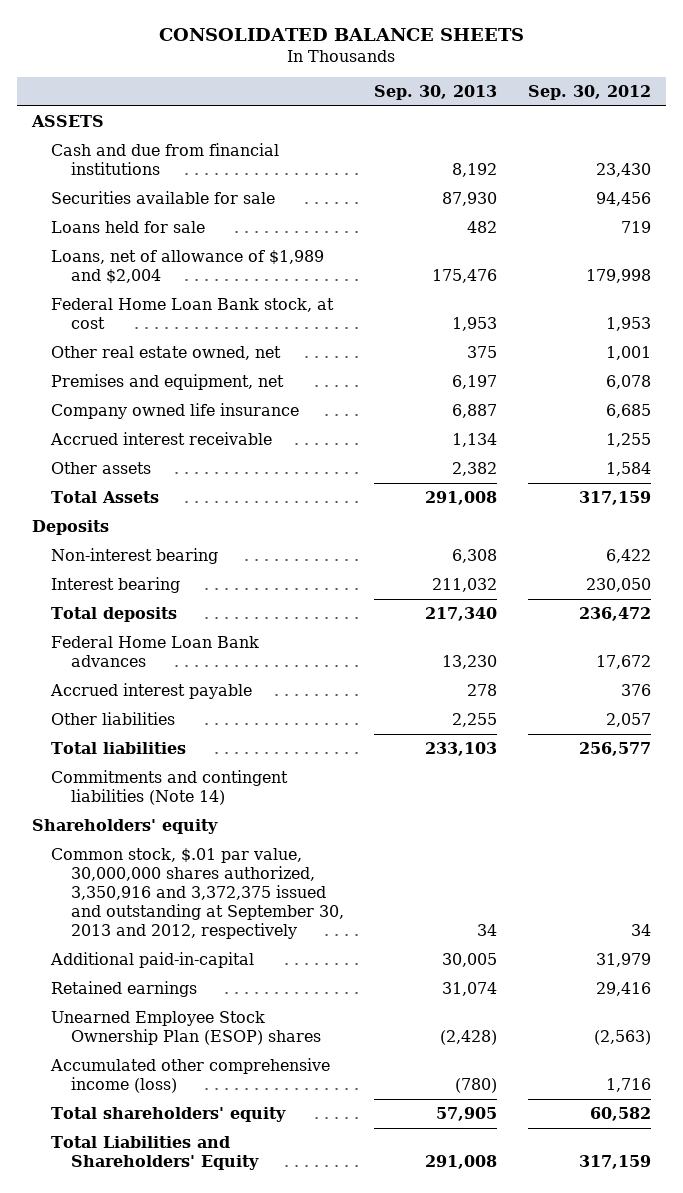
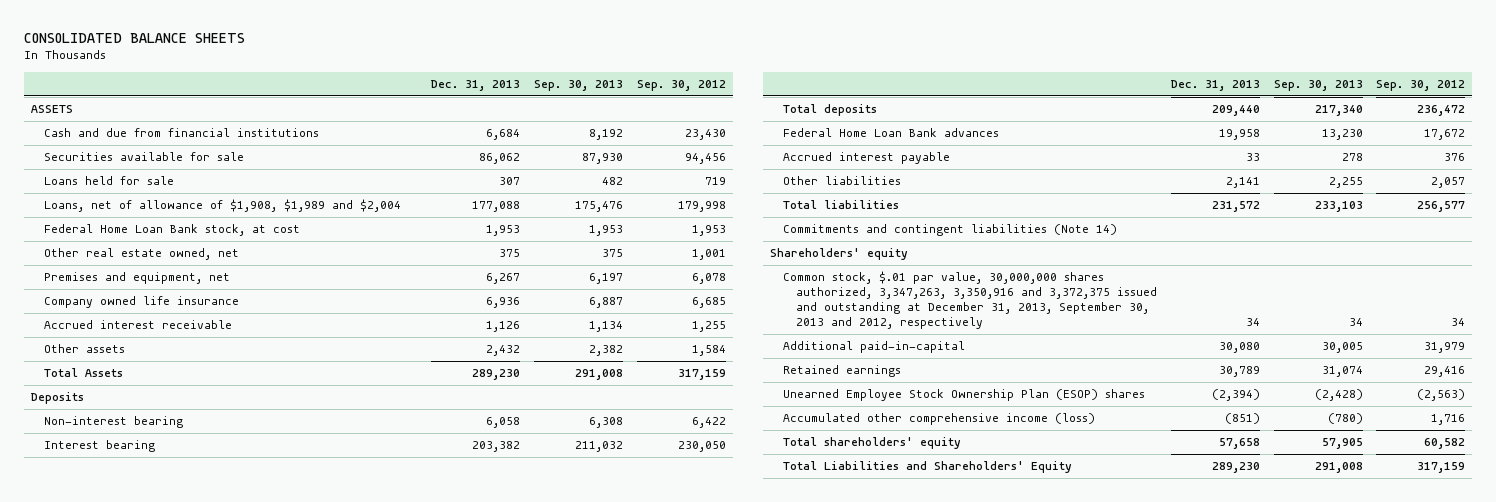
none -> [431,79,521,91] Dec. 31, 2013
[51,250,325,285] Loans, net of allowance of $1,989 and $2,004 -> [43,199,401,213] Loans, net of allowance of $1,908, $1,989 and $2,004
[51,848,344,939] Common stock, $.01 par value, 30,000,000 shares authorized, 3,350,916 and 3,372,375 issued and outstanding at September 30, 2013 and 2012, respectively -> [783,271,1158,330] Common stock, $.01 par value, 30,000,000 shares authorized, 3,347,263, 3,350,916 and 3,372,375 issued and outstanding at December 31, 2013, September 30, 2013 and 2012, respectively

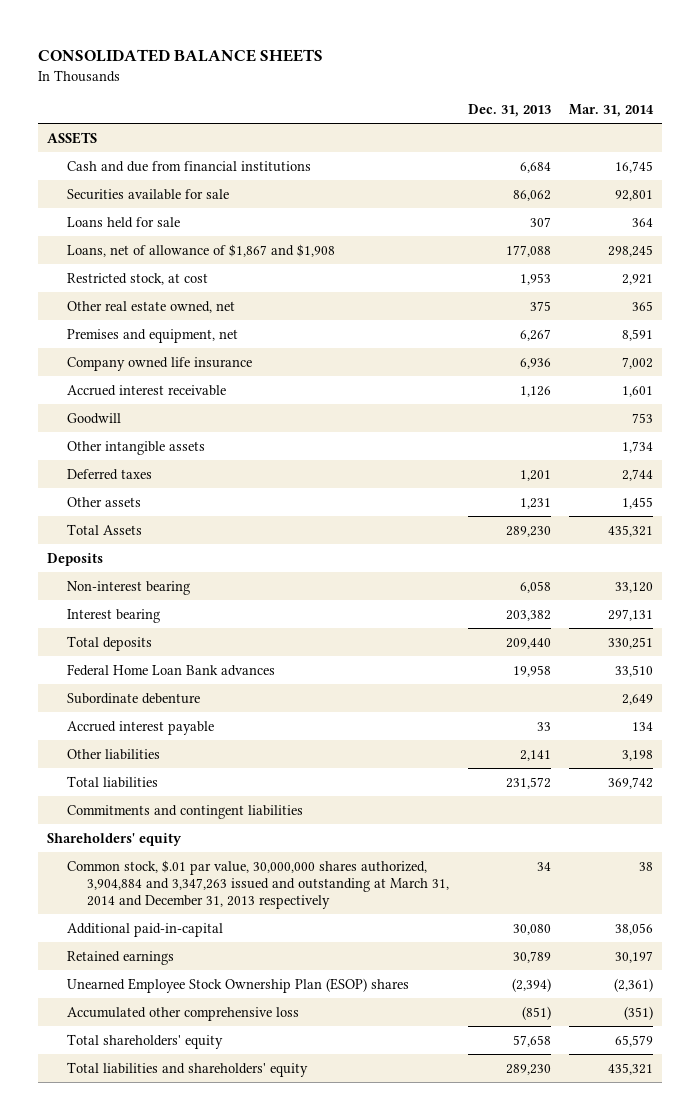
[534,79,624,91] Sep. 30, 2013 -> none
[637,79,727,91] Sep. 30, 2012 -> none
none -> [569,103,655,117] Mar. 31, 2014
[43,199,401,213] Loans, net of allowance of $1,908, $1,989 and $2,004 -> [67,243,336,257] Loans, net of allowance of $1,867 and $1,908
[43,224,300,237] Federal Home Loan Bank stock, at cost -> [67,272,209,285] Restricted stock, at cost
none -> [67,412,122,424] Goodwill
none -> [67,440,206,455] Other intangible assets
none -> [67,468,153,480] Deferred taxes
[486,345,521,357] 2,432 -> [519,497,551,509] 1,231
none -> [67,692,201,704] Subordinate debenture
[783,224,1118,237] Commitments and contingent liabilities (Note 14) -> [67,804,304,819] Commitments and contingent liabilities
[783,271,1158,330] Common stock, $.01 par value, 30,000,000 shares authorized, 3,347,263, 3,350,916 and 3,372,375 issued and outstanding at December 31, 2013, September 30, 2013 and 2012, respectively -> [67,859,450,910] Common stock, $.01 par value, 30,000,000 shares authorized, 3,904,884 and 3,347,263 issued and outstanding at March 31, 2014 and December 31, 2013 respectively
[783,413,1096,426] Accumulated other comprehensive income (loss) -> [67,1006,300,1021] Accumulated other comprehensive loss
[783,461,1073,474] Total Liabilities and Shareholders' Equity -> [67,1061,309,1077] Total liabilities and shareholders' equity

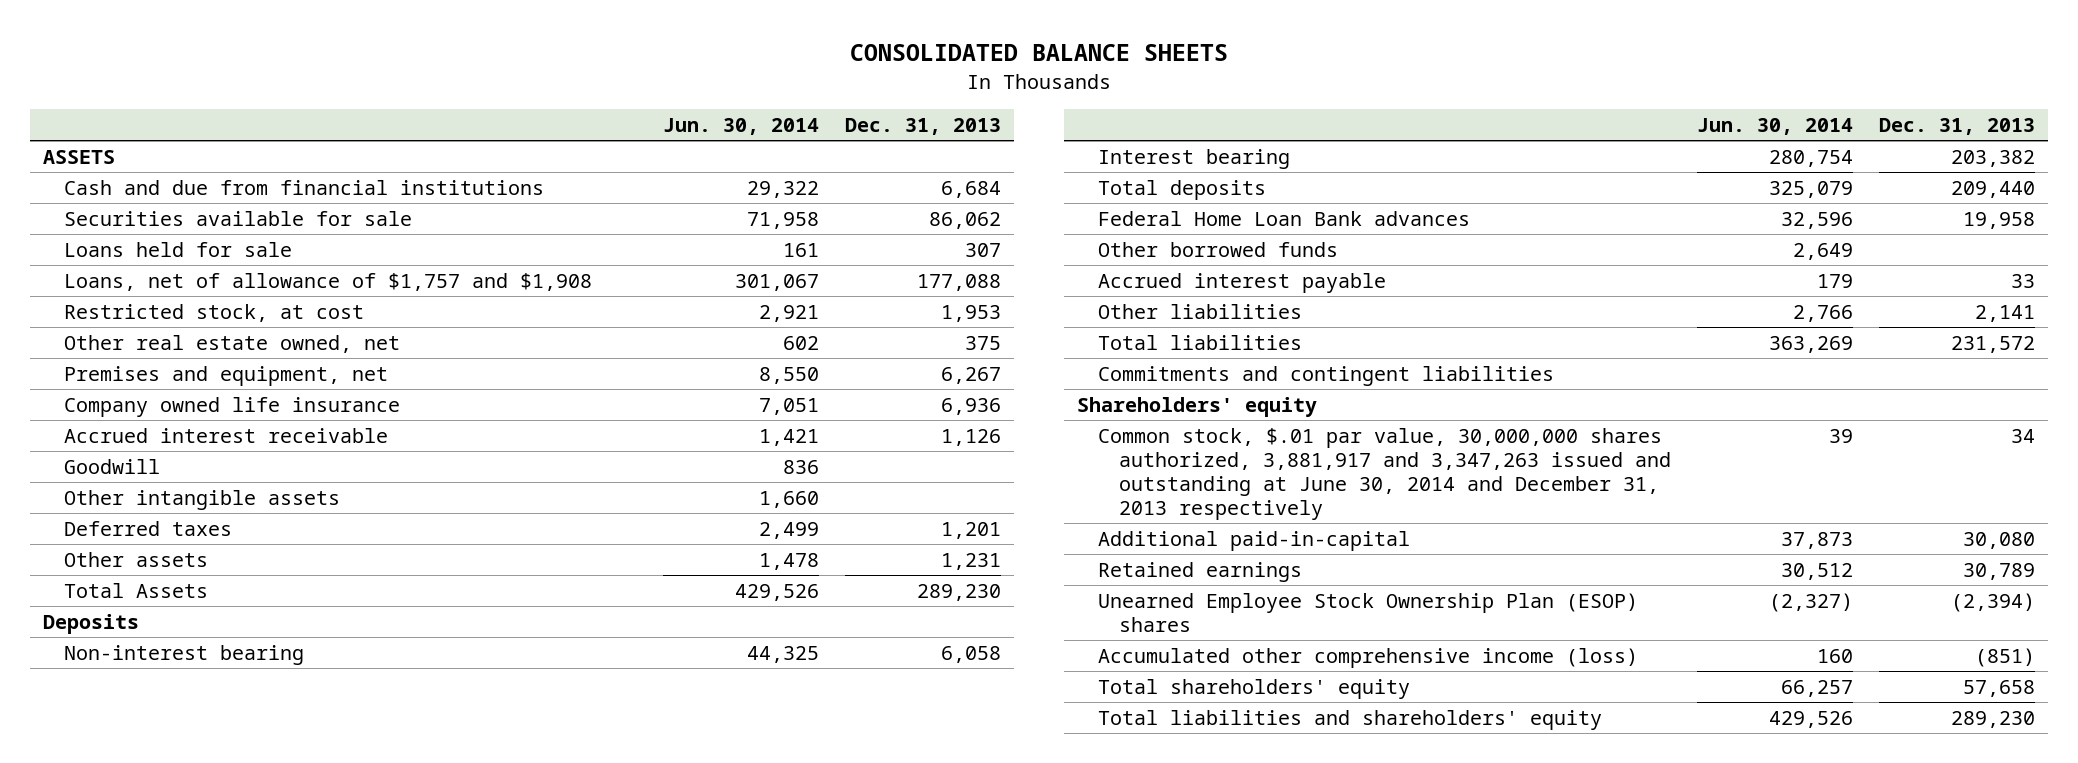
[569,103,655,117] Mar. 31, 2014 -> none
none -> [662,117,819,135] Jun. 30, 2014
[67,243,336,257] Loans, net of allowance of $1,867 and $1,908 -> [63,272,592,291] Loans, net of allowance of $1,757 and $1,908
[67,692,201,704] Subordinate debenture -> [1098,241,1339,257] Other borrowed funds
[67,859,450,910] Common stock, $.01 par value, 30,000,000 shares authorized, 3,904,884 and 3,347,263 issued and outstanding at March 31, 2014 and December 31, 2013 respectively -> [1098,427,1671,520] Common stock, $.01 par value, 30,000,000 shares authorized, 3,881,917 and 3,347,263 issued and outstanding at June 30, 2014 and December 31, 2013 respectively
[67,1006,300,1021] Accumulated other comprehensive loss -> [1098,647,1639,668] Accumulated other comprehensive income (loss)

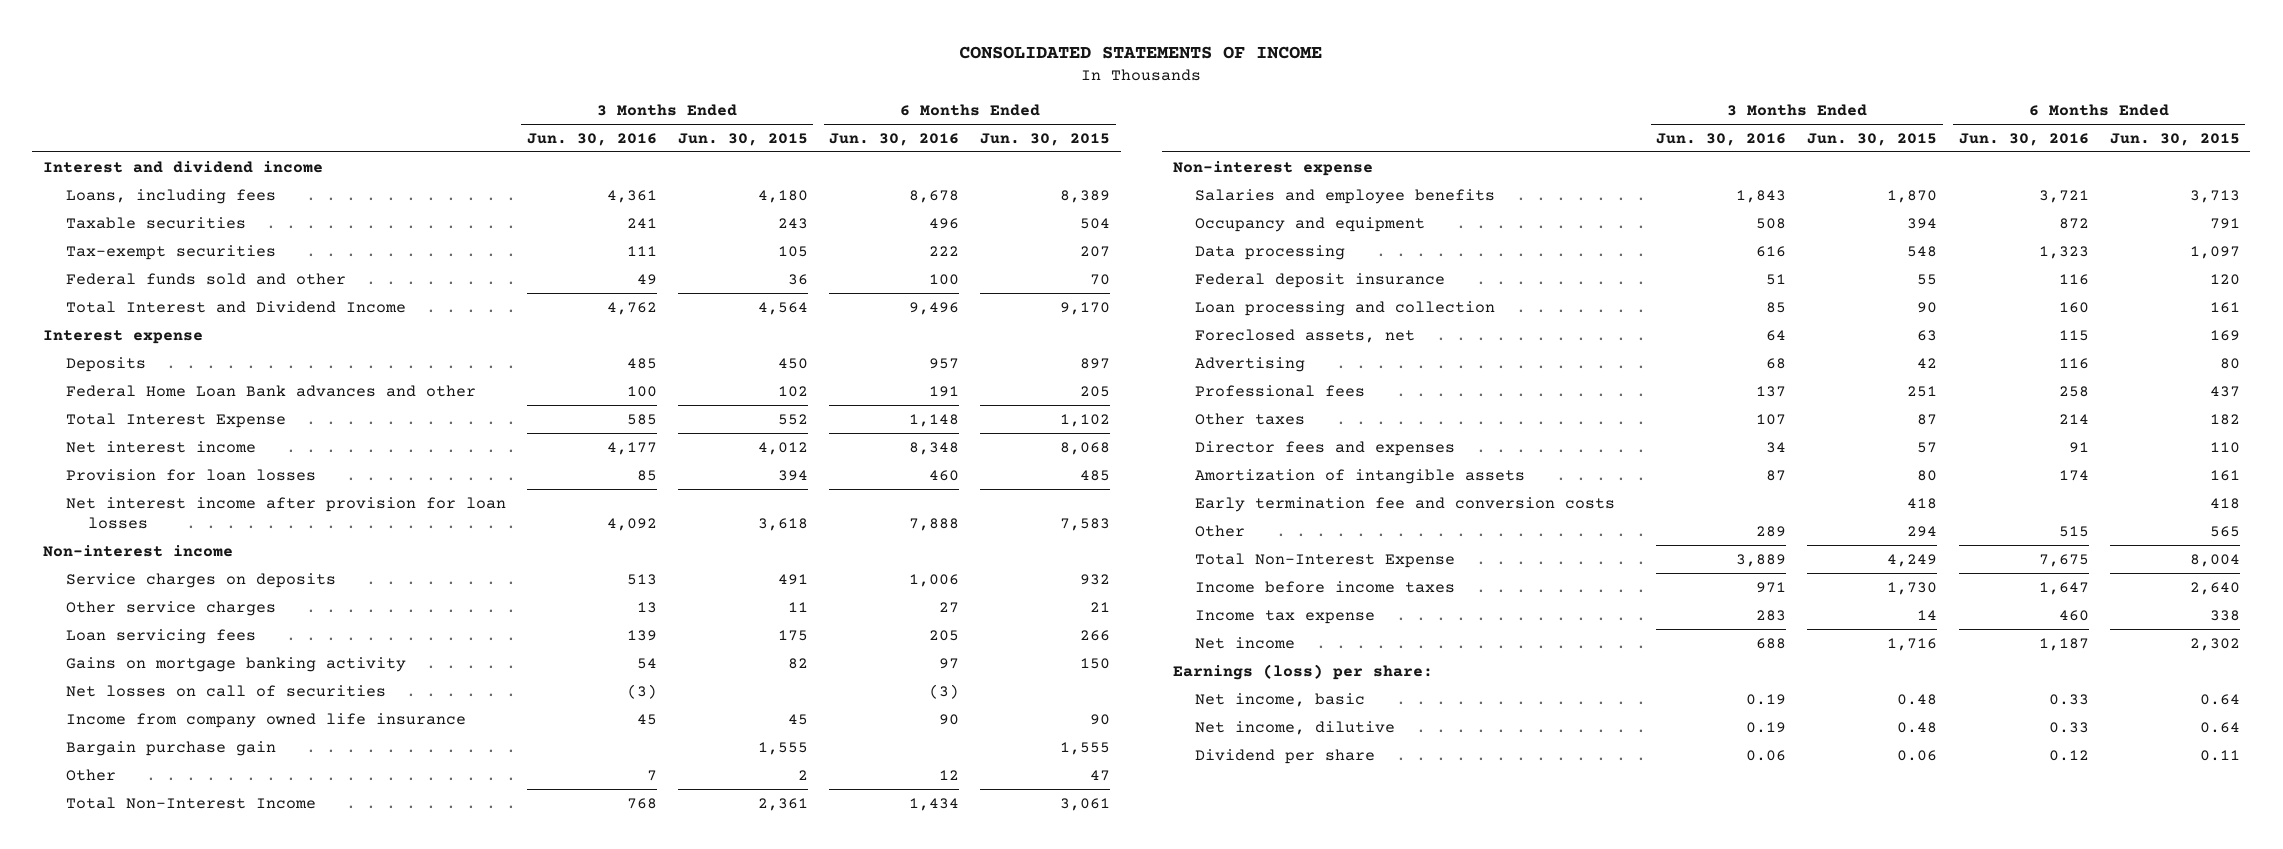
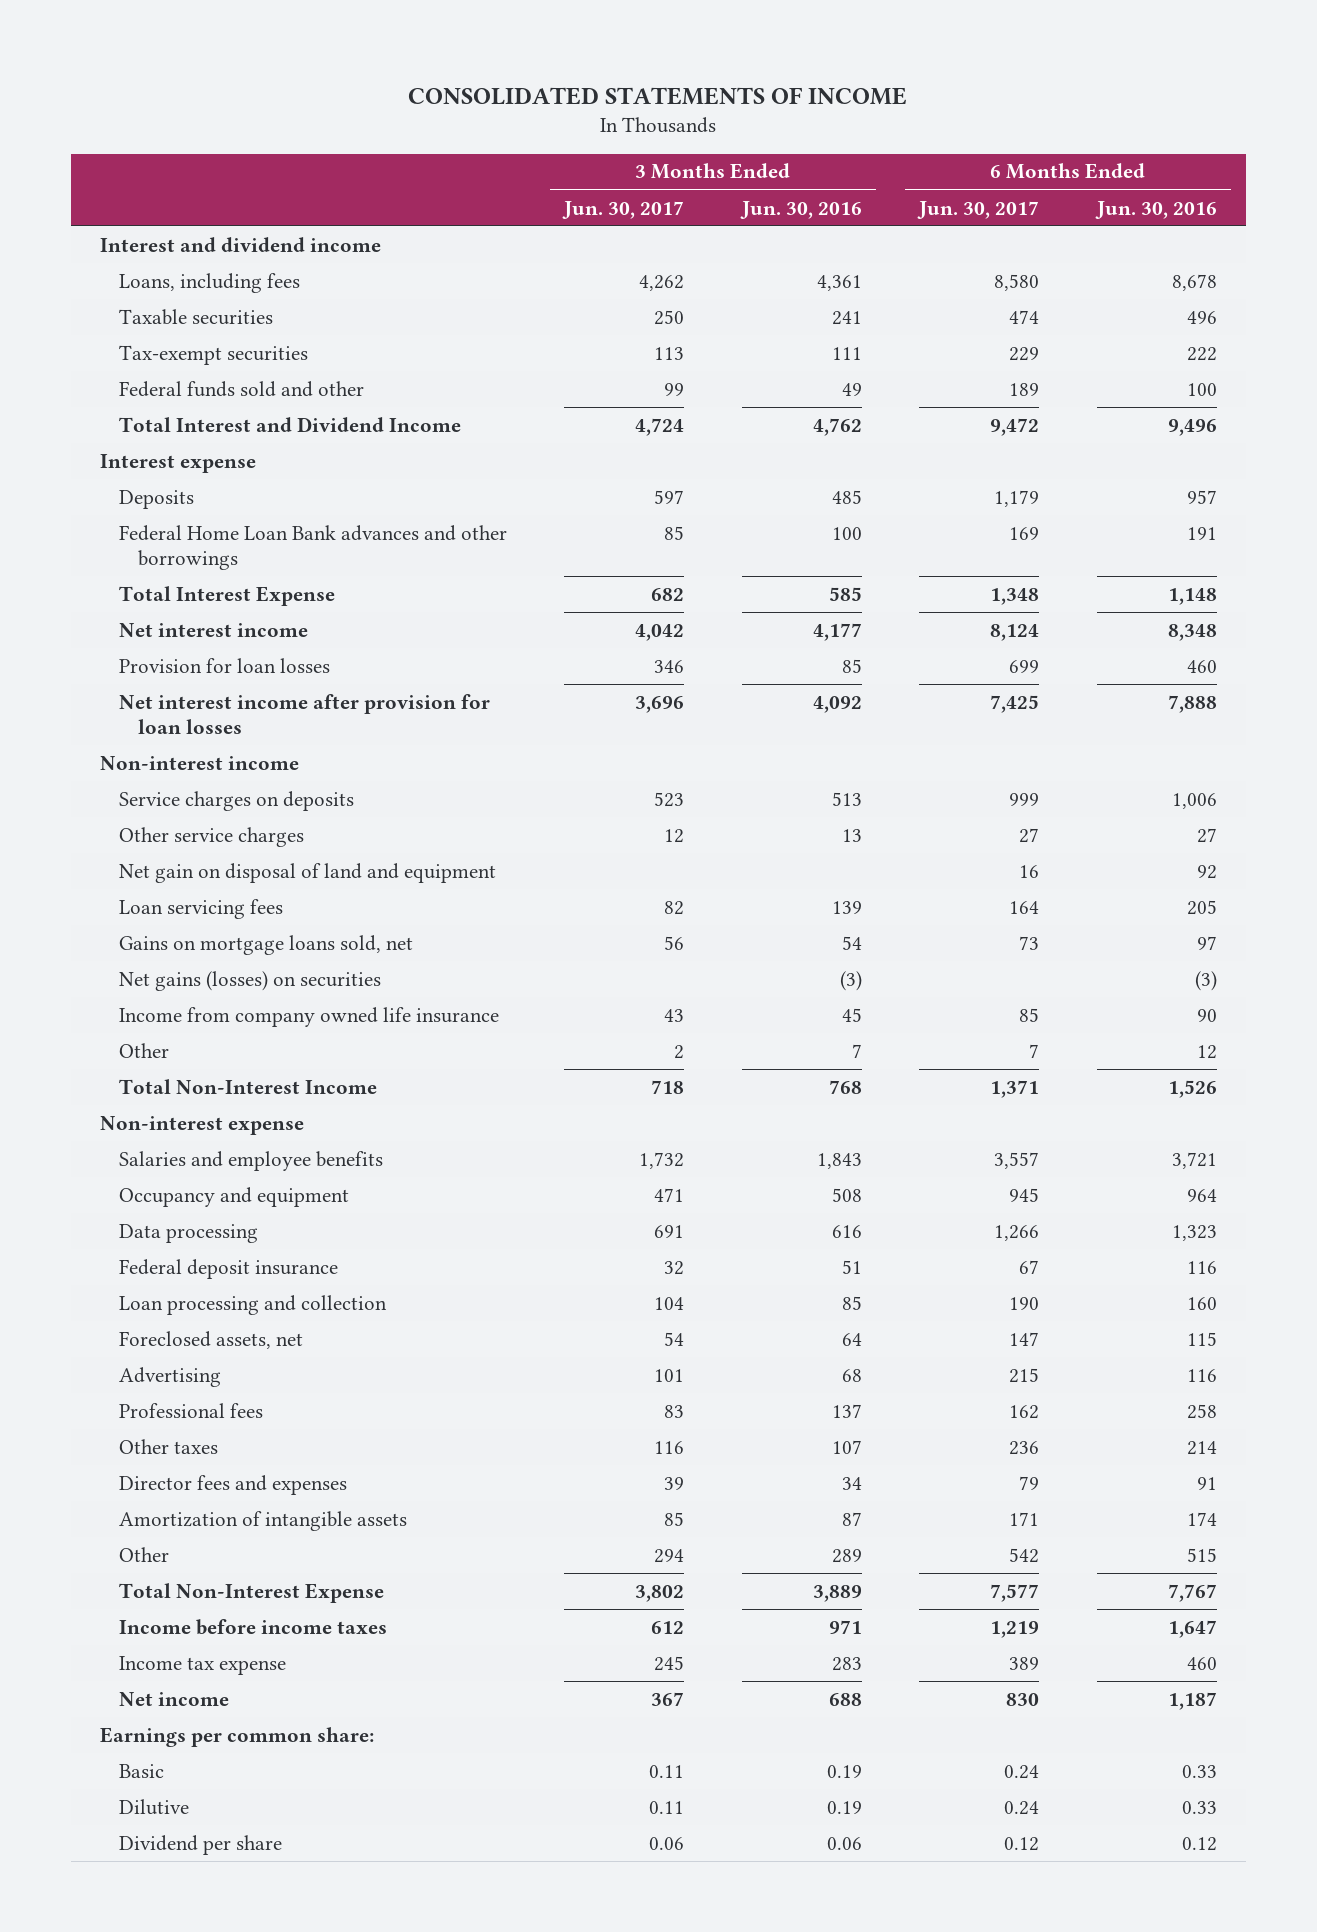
[677,132,808,146] Jun. 30, 2015 -> none
[980,132,1111,146] Jun. 30, 2015 -> none
none -> [562,200,685,219] Jun. 30, 2017
none -> [917,200,1040,219] Jun. 30, 2017
[65,384,476,397] Federal Home Loan Bank advances and other -> [118,524,507,571] Federal Home Loan Bank advances and other borrowings
none -> [118,862,496,883] Net gain on disposal of land and equipment
[65,656,406,672] Gains on mortgage banking activity -> [118,934,413,955] Gains on mortgage loans sold, net
[65,684,386,697] Net losses on call of securities -> [118,970,381,991] Net gains (losses) on securities
[65,740,276,756] Bargain purchase gain -> none
[909,797,960,811] 1,434 -> [1167,1079,1217,1098] 1,526
[2058,217,2089,229] 872 -> [1186,1188,1217,1202] 964
[1195,496,1616,512] Early termination fee and conversion costs -> none
[2038,553,2089,567] 7,675 -> [1167,1583,1217,1602] 7,767
[1172,663,1433,680] Earnings (loss) per share: -> [99,1726,374,1747] Earnings per common share:
[1195,692,1366,707] Net income, basic -> [118,1763,164,1778] Basic
[1195,720,1396,735] Net income, dilutive -> [118,1798,189,1815] Dilutive

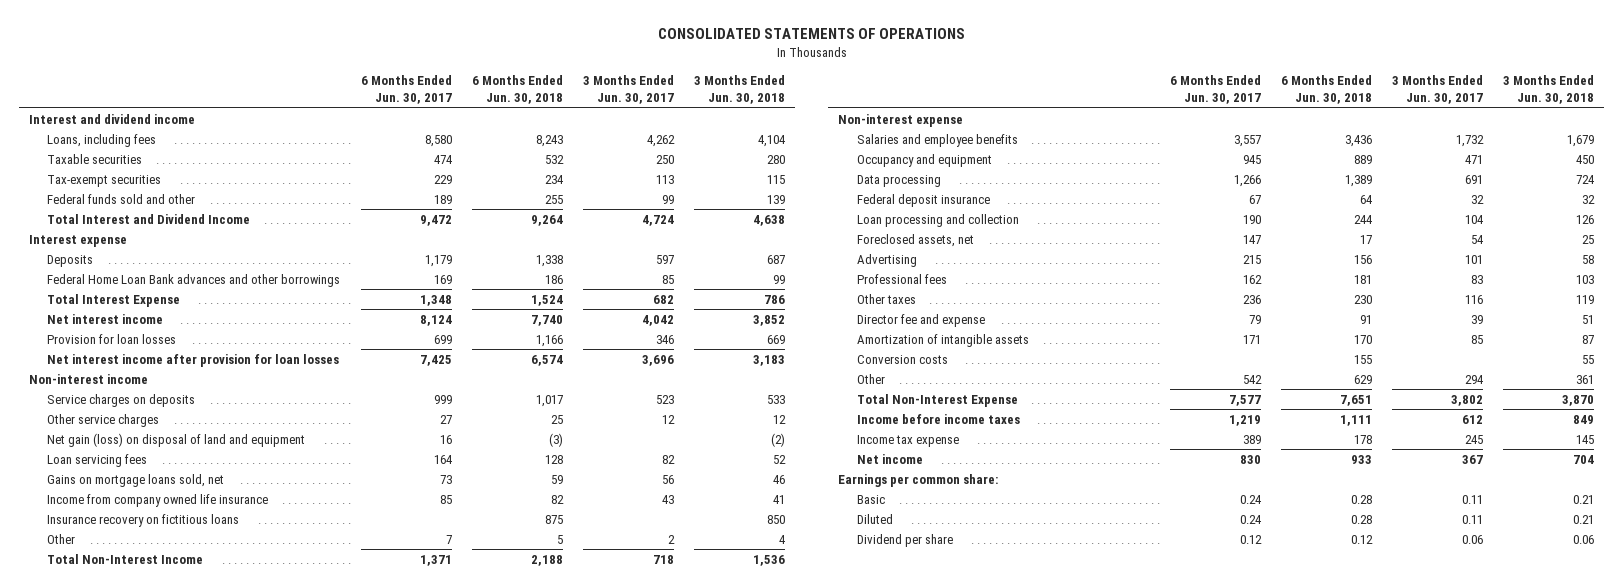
[408,86,908,105] CONSOLIDATED STATEMENTS OF INCOME -> [657,28,965,40] CONSOLIDATED STATEMENTS OF OPERATIONS
[739,200,862,219] Jun. 30, 2016 -> none
[1094,200,1217,219] Jun. 30, 2016 -> none
none -> [471,75,563,105] 6 Months Ended Jun. 30, 2018
none -> [694,75,786,105] 3 Months Ended Jun. 30, 2018
[118,862,496,883] Net gain on disposal of land and equipment -> [47,432,306,447] Net gain (loss) on disposal of land and equipment
[118,970,381,991] Net gains (losses) on securities -> none
none -> [47,513,240,527] Insurance recovery on fictitious loans
[118,1474,347,1495] Director fees and expenses -> [856,313,985,327] Director fee and expense
none -> [856,354,948,364] Conversion costs
[118,1798,189,1815] Dilutive -> [856,513,893,524] Diluted

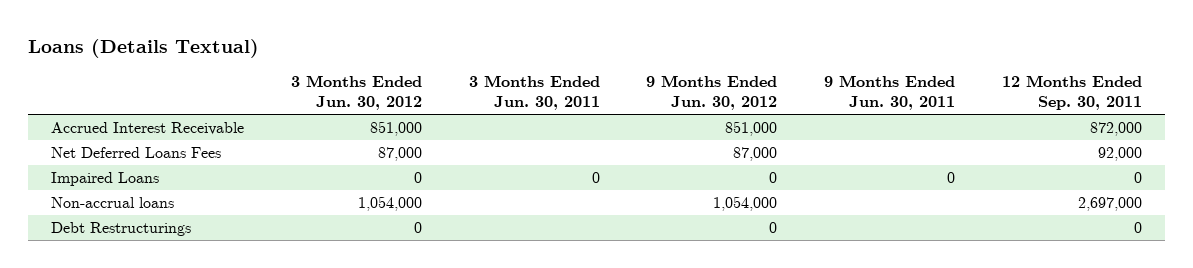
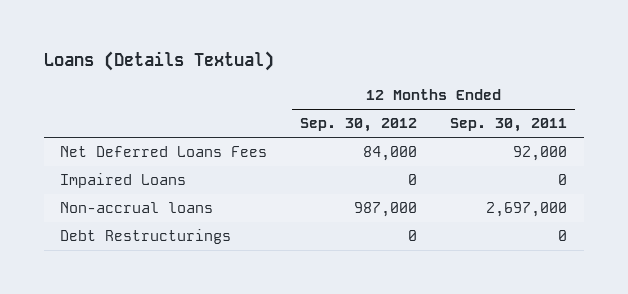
[291,74,423,110] 3 Months Ended Jun. 30, 2012 -> none
[468,74,600,110] 3 Months Ended Jun. 30, 2011 -> none
[646,74,778,110] 9 Months Ended Jun. 30, 2012 -> none
[823,74,955,110] 9 Months Ended Jun. 30, 2011 -> none
none -> [300,118,418,133] Sep. 30, 2012
[51,122,245,136] Accrued Interest Receivable -> none

